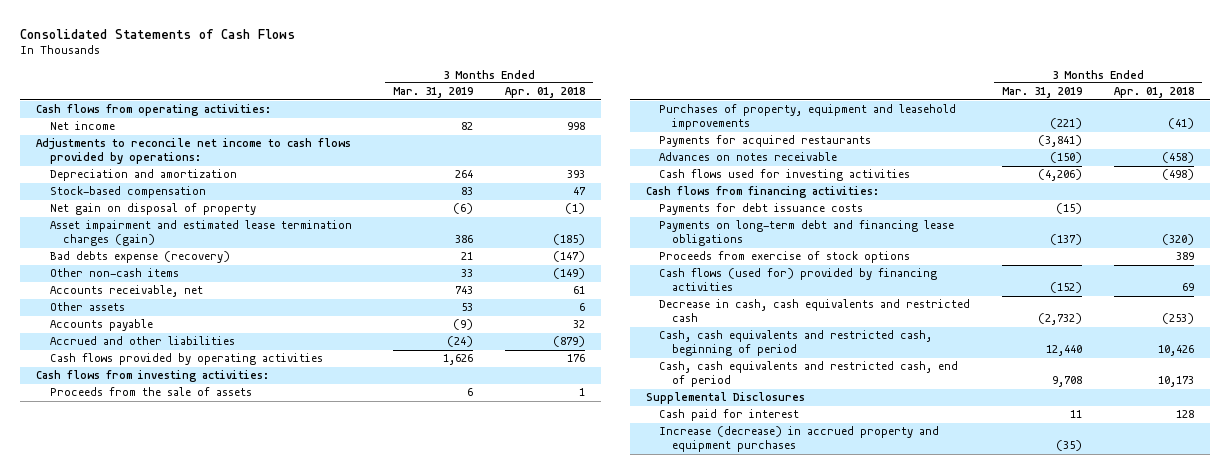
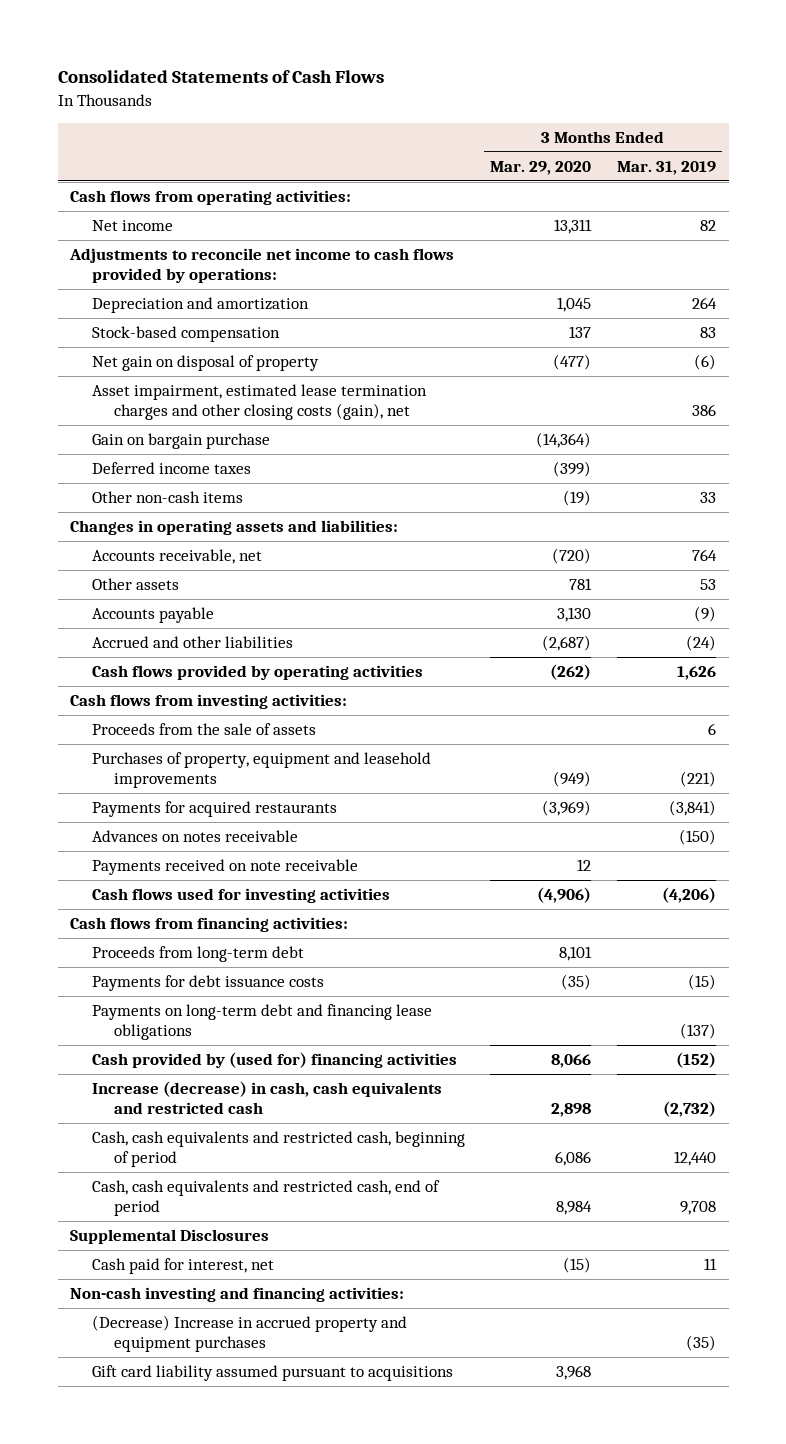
[504,87,585,99] Apr. 01, 2018 -> none
none -> [490,160,592,175] Mar. 29, 2020
[49,251,230,264] Bad debts expense (recovery) -> none
[49,220,352,247] Asset impairment and estimated lease termination charges (gain) -> [92,384,428,420] Asset impairment, estimated lease termination charges and other closing costs (gain), net
none -> [92,433,271,450] Gain on bargain purchase
none -> [92,462,252,475] Deferred income taxes
none -> [70,520,399,536] Changes in operating assets and liabilities:
[454,286,473,295] 743 -> [691,549,717,562] 764
none -> [92,859,359,876] Payments received on note receivable
none -> [92,946,305,963] Proceeds from long-term debt
[659,251,911,264] Proceeds from exercise of stock options -> none
[659,268,938,292] Cash flows (used for) provided by financing activities -> [92,1052,458,1069] Cash provided by (used for) financing activities
[659,299,971,323] Decrease in cash, cash equivalents and restricted cash -> [92,1081,443,1114] Increase (decrease) in cash, cash equivalents and restricted cash
[659,409,800,422] Cash paid for interest -> [92,1258,275,1275] Cash paid for interest, net
none -> [70,1287,405,1303] Non-cash investing and financing activities:
[659,426,940,453] Increase (decrease) in accrued property and equipment purchases -> [92,1315,408,1352] (Decrease) Increase in accrued property and equipment purchases
none -> [92,1365,454,1382] Gift card liability assumed pursuant to acquisitions

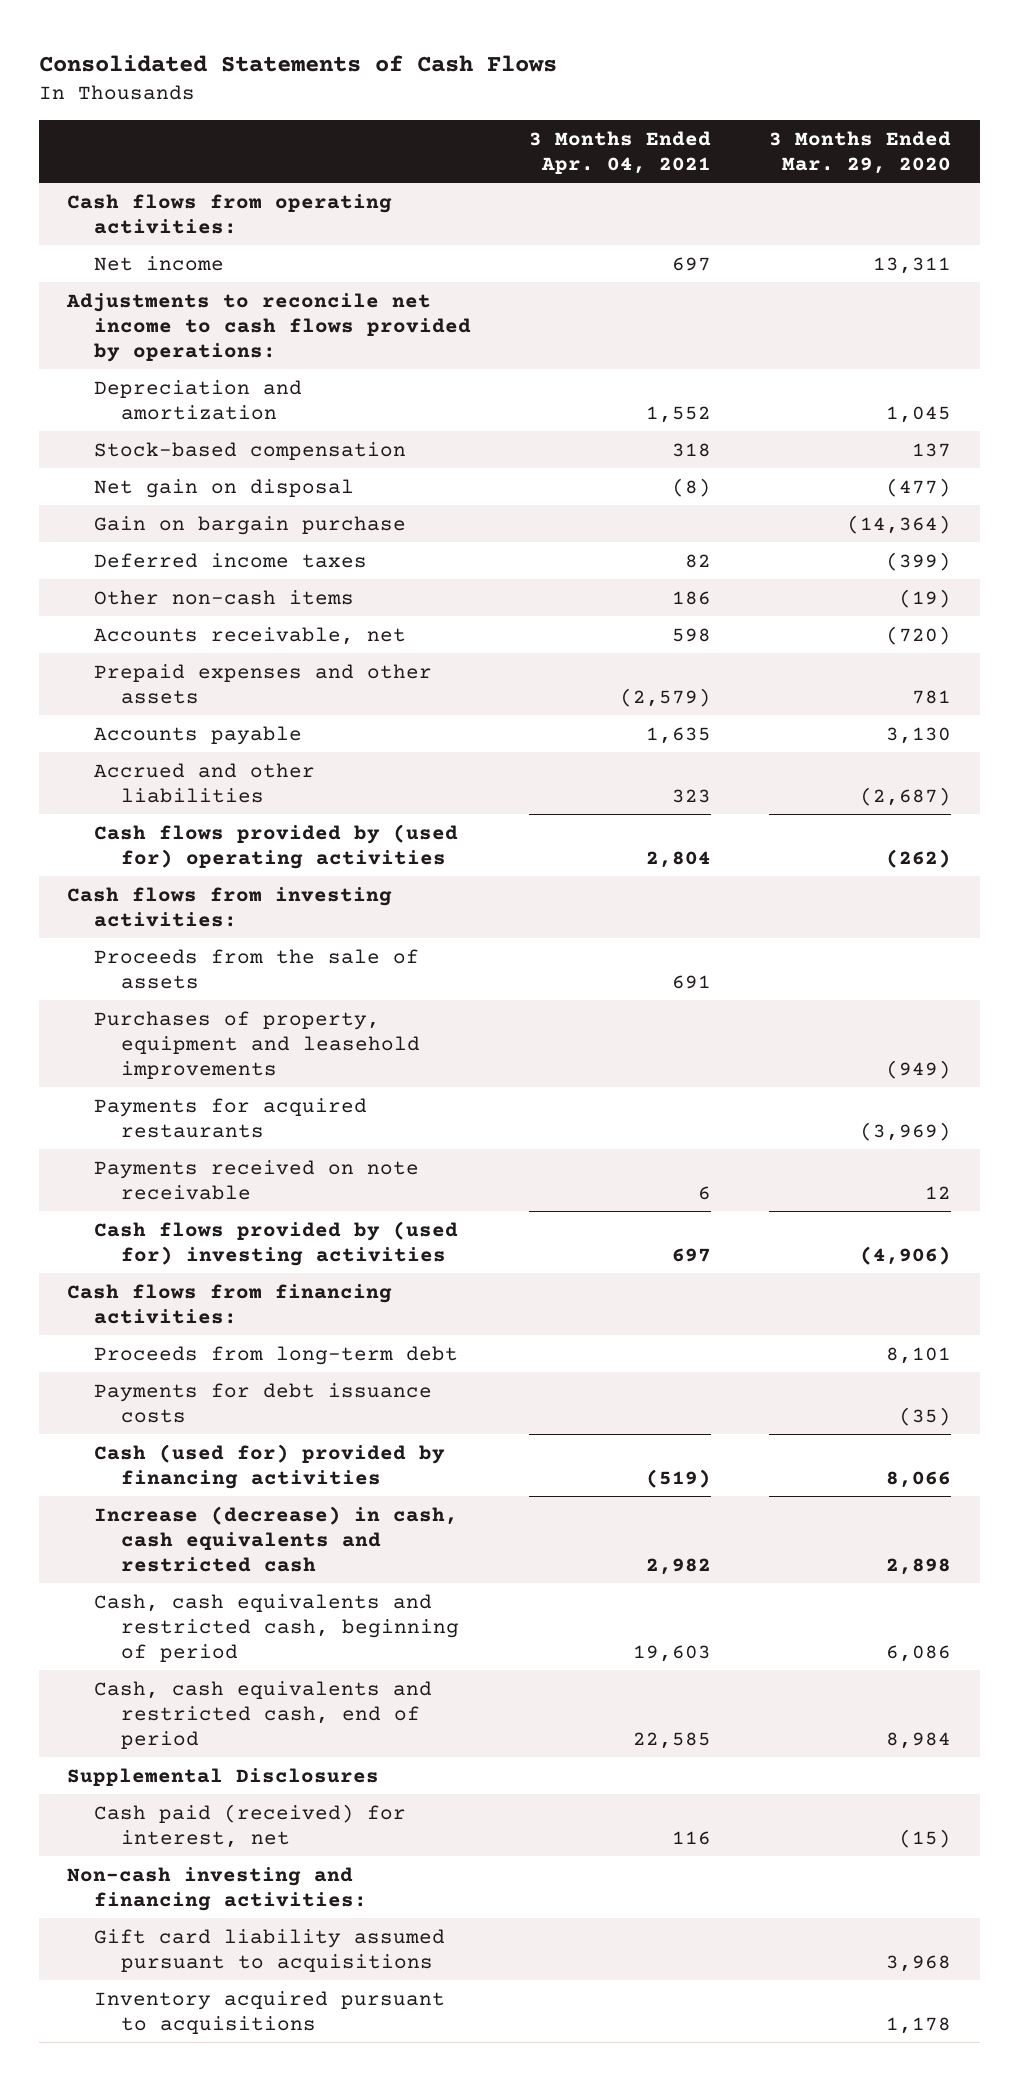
[616,160,716,175] Mar. 31, 2019 -> none
none -> [529,130,712,175] 3 Months Ended Apr. 04, 2021
[92,384,428,420] Asset impairment, estimated lease termination charges and other closing costs (gain), net -> none
[92,355,320,372] Net gain on disposal of property -> [94,478,355,498] Net gain on disposal
[70,520,399,536] Changes in operating assets and liabilities: -> none
[92,578,180,591] Other assets -> [94,663,433,704] Prepaid expenses and other assets
[92,665,424,681] Cash flows provided by operating activities -> [94,823,459,869] Cash flows provided by (used for) operating activities
[92,830,299,843] Advances on notes receivable -> none
[92,888,391,904] Cash flows used for investing activities -> [94,1220,459,1266] Cash flows provided by (used for) investing activities
[92,1004,433,1040] Payments on long-term debt and financing lease obligations -> none
[92,1052,458,1069] Cash provided by (used for) financing activities -> [94,1443,446,1489] Cash (used for) provided by financing activities
[92,1258,275,1275] Cash paid for interest, net -> [94,1803,407,1848] Cash paid (received) for interest, net
[92,1315,408,1352] (Decrease) Increase in accrued property and equipment purchases -> none
none -> [94,1990,446,2034] Inventory acquired pursuant to acquisitions

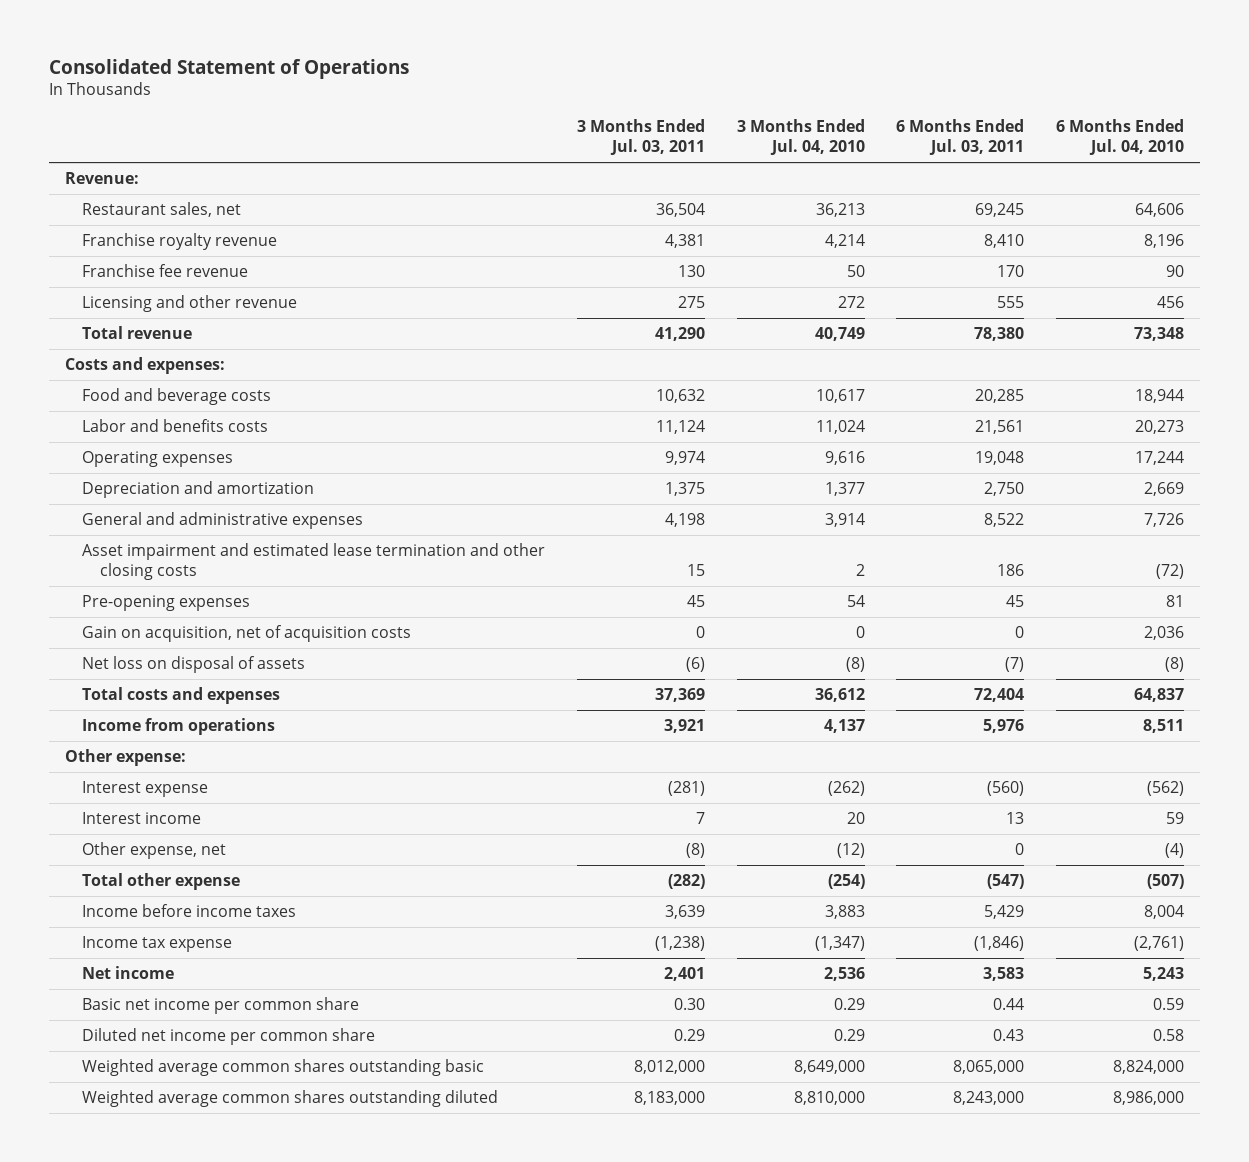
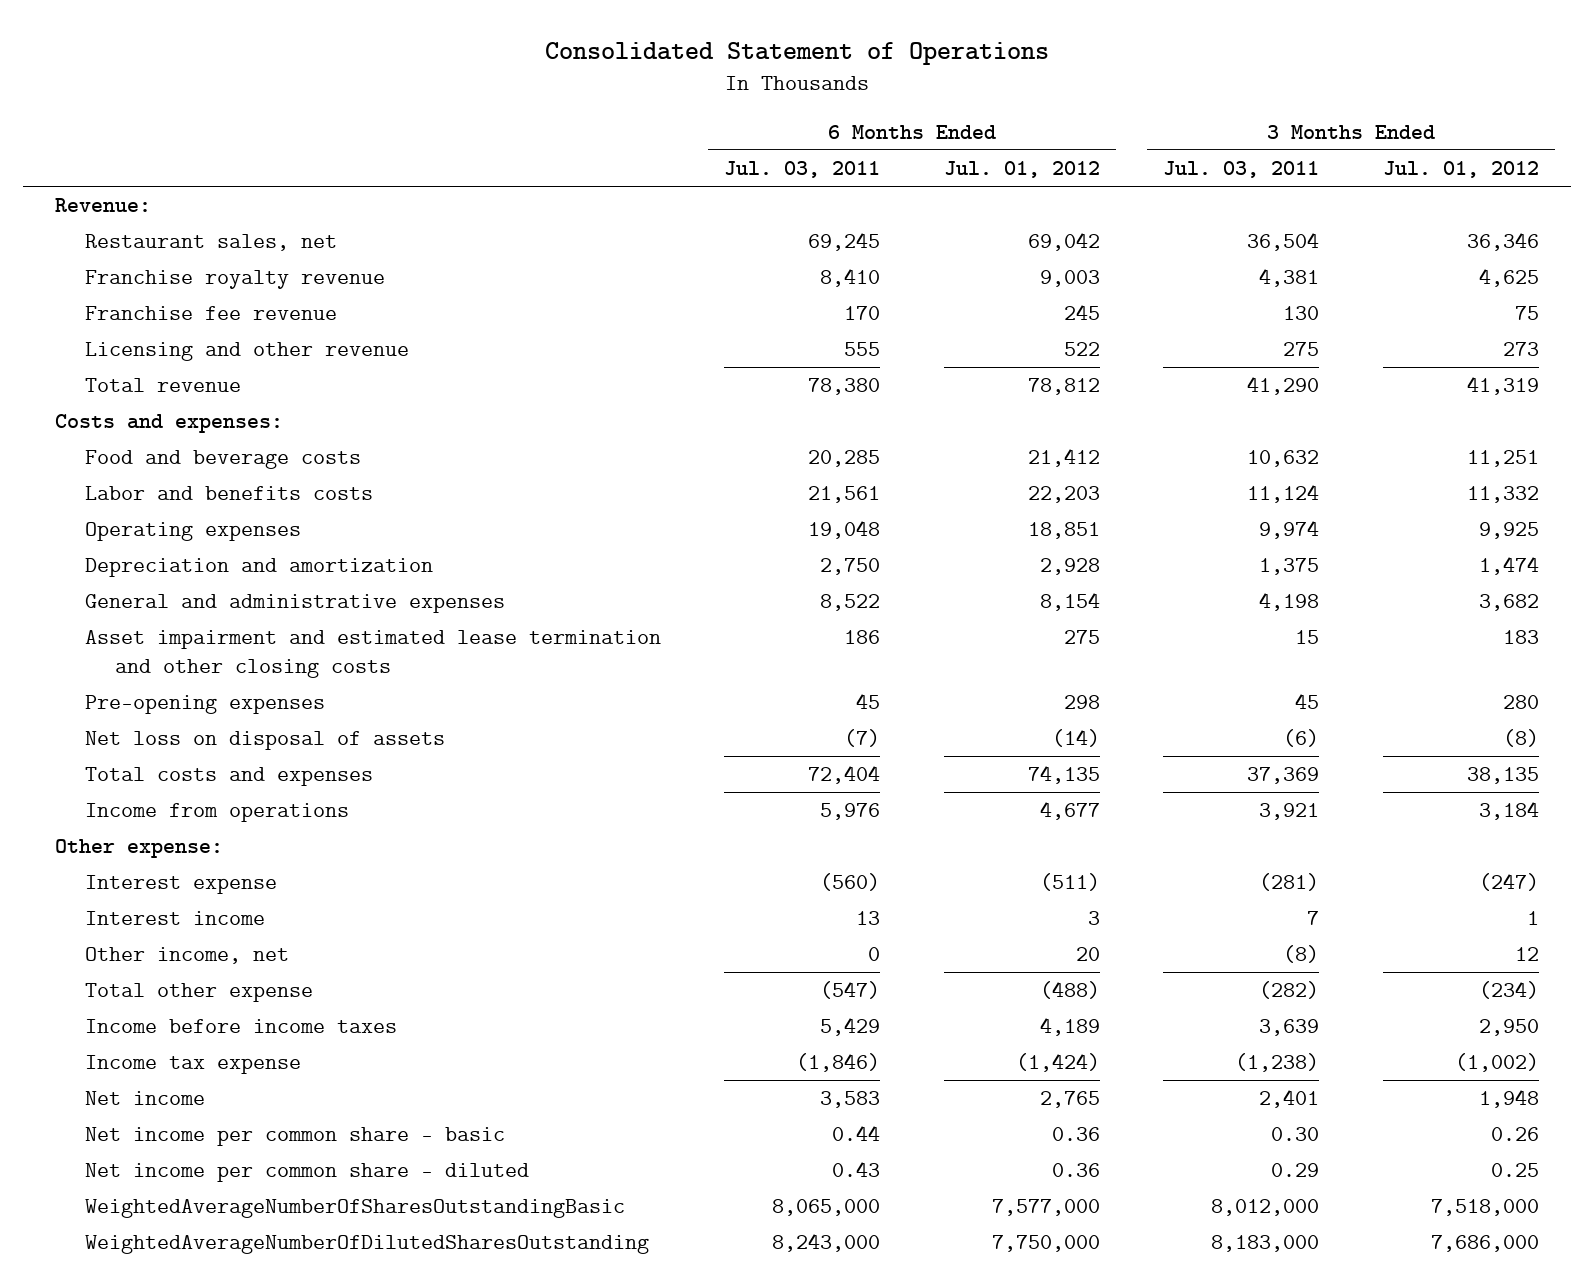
[736,119,865,156] 3 Months Ended Jul. 04, 2010 -> none
[1056,119,1185,156] 6 Months Ended Jul. 04, 2010 -> none
none -> [943,161,1100,179] Jul. 01, 2012
none -> [1382,161,1539,179] Jul. 01, 2012
[82,625,412,643] Gain on acquisition, net of acquisition costs -> none
[82,842,227,860] Other expense, net -> [84,947,289,965] Other income, net
[82,997,360,1015] Basic net income per common share -> [84,1127,505,1147] Net income per common share - basic
[82,1028,376,1046] Diluted net income per common share -> [84,1163,529,1183] Net income per common share - diluted
[82,1059,485,1077] Weighted average common shares outstanding basic -> [84,1199,625,1219] WeightedAverageNumberOfSharesOutstandingBasic
[82,1090,499,1108] Weighted average common shares outstanding diluted -> [84,1235,649,1255] WeightedAverageNumberOfDilutedSharesOutstanding

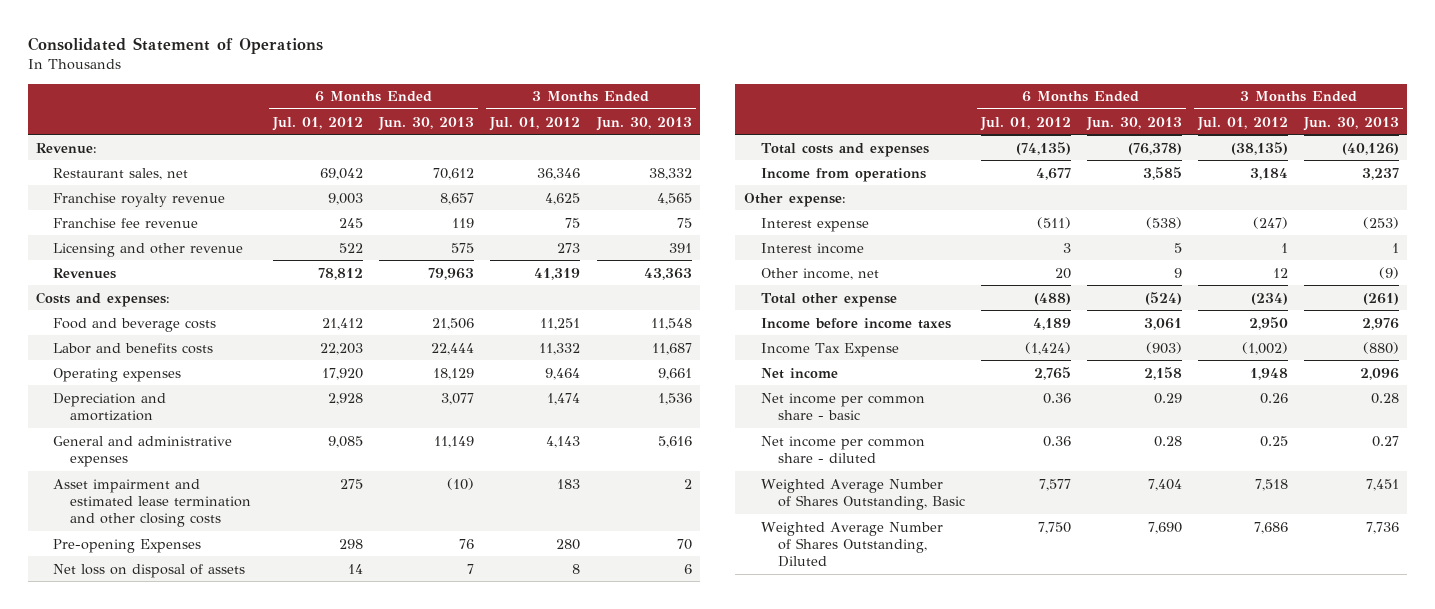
[724,161,881,179] Jul. 03, 2011 -> none
[1163,161,1320,179] Jul. 03, 2011 -> none
none -> [378,116,475,131] Jun. 30, 2013
none -> [595,116,692,131] Jun. 30, 2013
[84,378,241,393] Total revenue -> [52,267,116,279] Revenues
[1027,522,1100,540] 18,851 -> [322,367,364,380] 17,920
[1478,522,1539,540] 9,925 -> [545,367,581,380] 9,464
[1039,592,1100,612] 8,154 -> [328,435,364,448] 9,085
[1478,594,1539,612] 3,682 -> [546,435,581,448] 4,143
[84,695,325,715] Pre-opening expenses -> [52,538,201,553] Pre-opening Expenses
[1051,729,1100,748] (14) -> [348,563,364,574] 14
[1502,729,1539,748] (8) -> [572,563,581,574] 8
[1027,765,1100,785] 74,135 -> [1015,141,1071,155] (74,135)
[1466,767,1539,785] 38,135 -> [1231,141,1289,155] (38,135)
[84,1055,301,1075] Income tax expense -> [760,342,899,357] Income Tax Expense
[84,1199,625,1219] WeightedAverageNumberOfSharesOutstandingBasic -> none
[84,1235,649,1255] WeightedAverageNumberOfDilutedSharesOutstanding -> none
none -> [760,478,965,511] Weighted Average Number of Shares Outstanding, Basic
none -> [760,521,943,568] Weighted Average Number of Shares Outstanding, Diluted

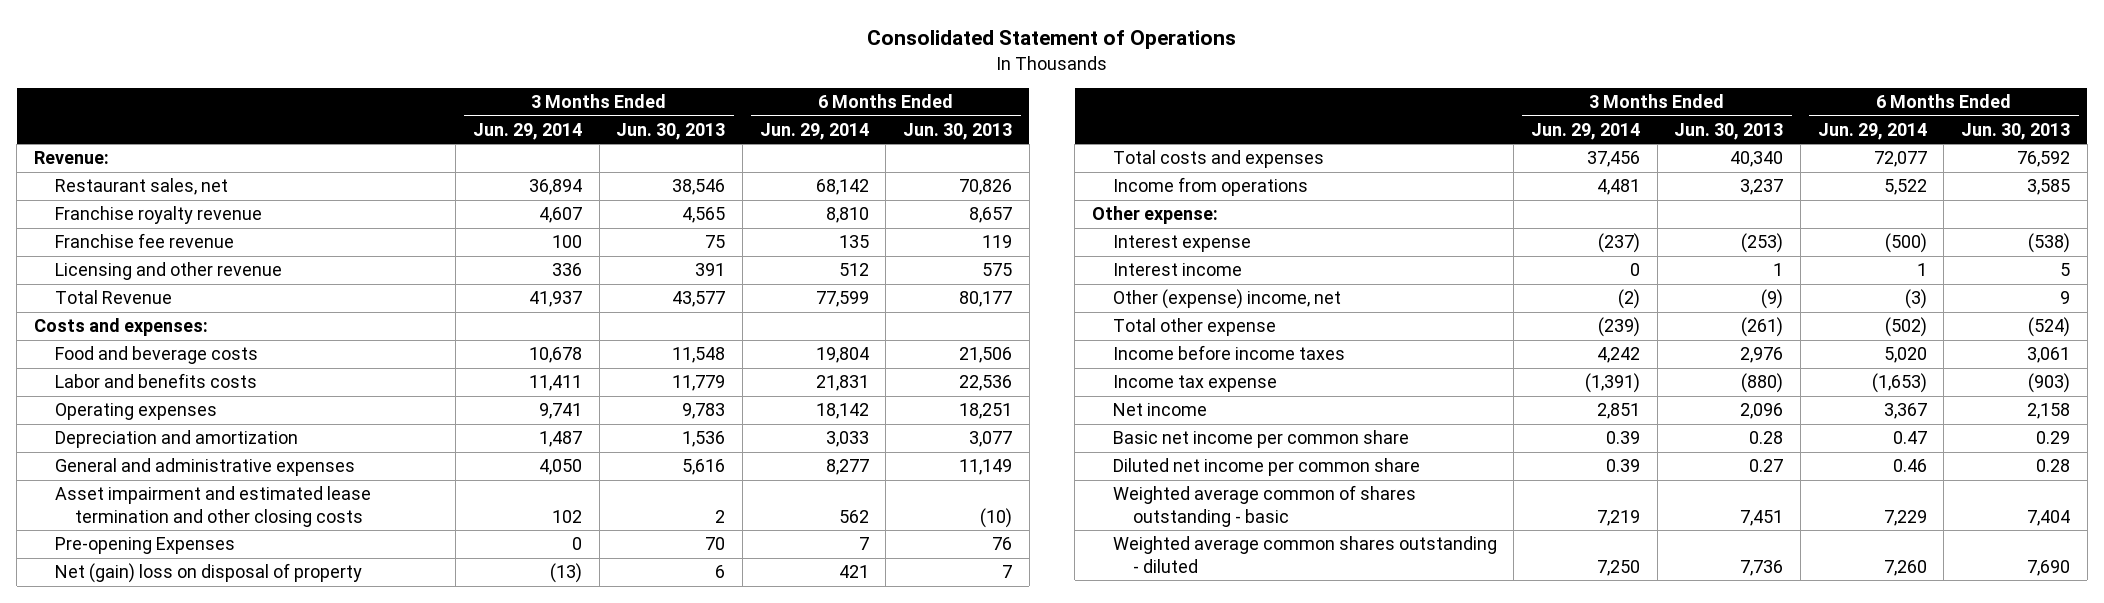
[272,116,364,131] Jul. 01, 2012 -> none
[489,116,581,131] Jul. 01, 2012 -> none
none -> [472,123,582,141] Jun. 29, 2014
none -> [759,123,869,141] Jun. 29, 2014
[433,167,475,180] 70,612 -> [959,179,1013,196] 70,826
[648,167,692,180] 38,332 -> [672,179,726,196] 38,546
[52,267,116,279] Revenues -> none
none -> [54,290,172,305] Total Revenue
[431,342,475,355] 22,444 -> [959,375,1013,392] 22,536
[651,342,692,355] 11,687 -> [672,375,726,392] 11,779
[433,367,475,380] 18,129 -> [959,403,1013,420] 18,251
[657,367,692,380] 9,661 -> [682,403,726,420] 9,783
[52,563,245,578] Net loss on disposal of assets -> [54,563,362,584] Net (gain) loss on disposal of property
[1127,142,1182,155] (76,378) -> [2017,151,2071,168] 76,592
[1342,142,1400,155] (40,126) -> [1730,151,1784,168] 40,340
[760,267,879,280] Other income, net -> [1112,289,1341,310] Other (expense) income, net
[760,342,899,357] Income Tax Expense -> [1112,375,1277,393] Income tax expense
[760,392,925,421] Net income per common share - basic -> [1112,430,1409,449] Basic net income per common share
[760,435,925,464] Net income per common share - diluted -> [1112,458,1420,477] Diluted net income per common share
[760,478,965,511] Weighted Average Number of Shares Outstanding, Basic -> [1112,485,1416,528] Weighted average common of shares outstanding - basic
[760,521,943,568] Weighted Average Number of Shares Outstanding, Diluted -> [1112,536,1497,574] Weighted average common shares outstanding - diluted

